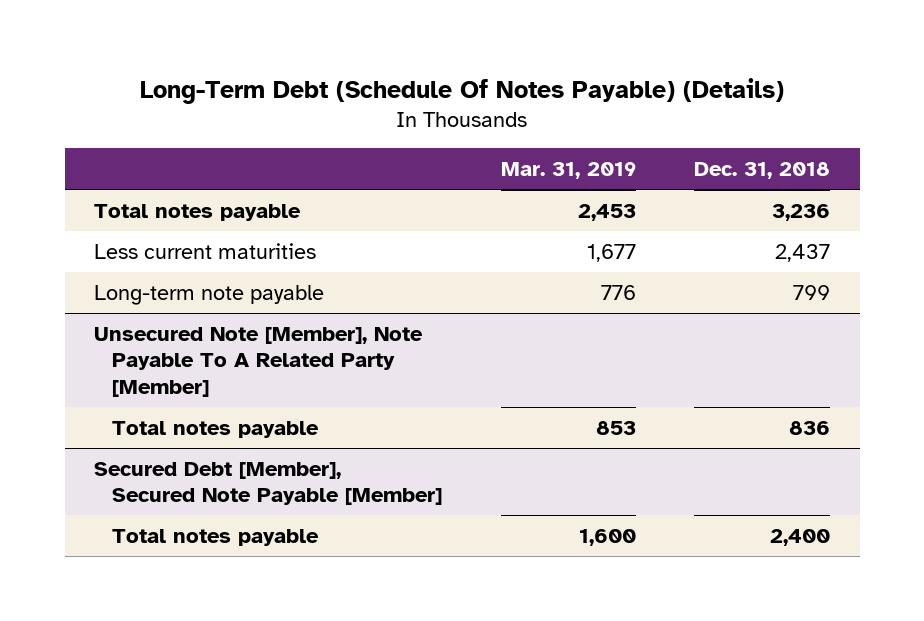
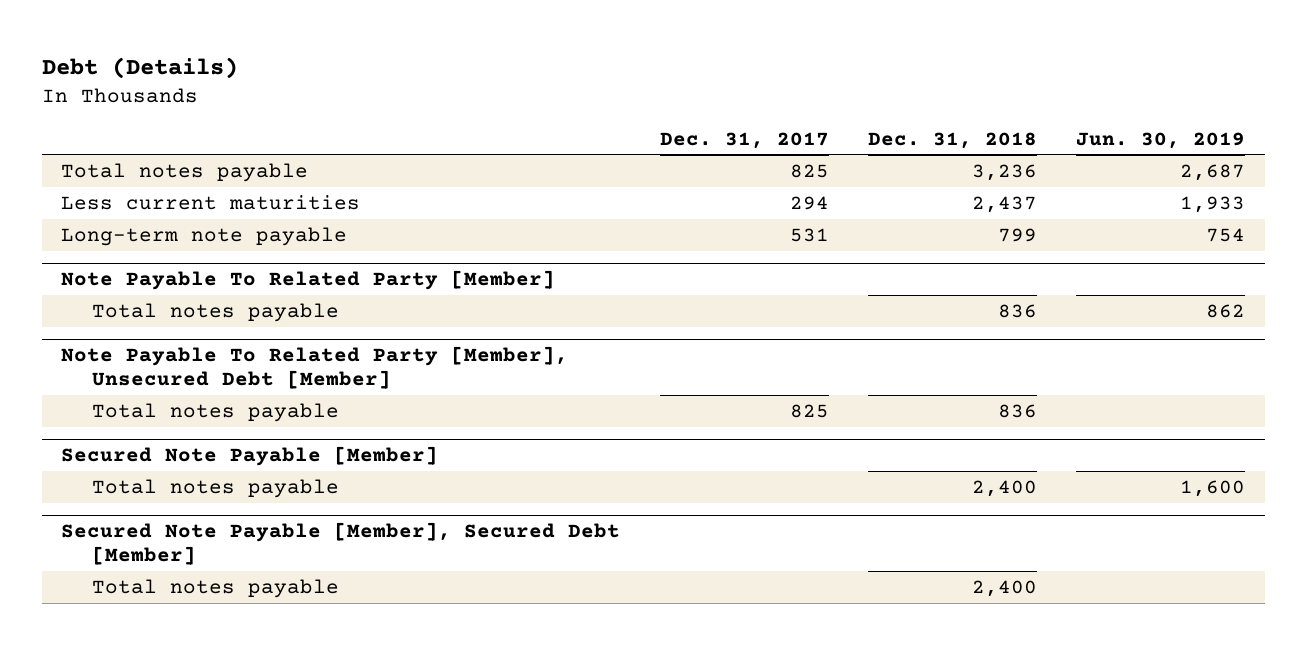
[140,77,785,104] Long-Term Debt (Schedule Of Notes Payable) (Details) -> [41,56,238,79] Debt (Details)
[500,162,636,180] Mar. 31, 2019 -> none
none -> [659,131,829,149] Dec. 31, 2017
none -> [1076,131,1246,149] Jun. 30, 2019
[93,326,423,397] Unsecured Note [Member], Note Payable To A Related Party [Member] -> [61,269,556,290] Note Payable To Related Party [Member]
none -> [61,345,569,390] Note Payable To Related Party [Member], Unsecured Debt [Member]
none -> [92,402,340,422] Total notes payable
[93,461,443,506] Secured Debt [Member], Secured Note Payable [Member] -> [61,445,439,466] Secured Note Payable [Member]
none -> [61,521,621,566] Secured Note Payable [Member], Secured Debt [Member]
none -> [92,578,340,598] Total notes payable

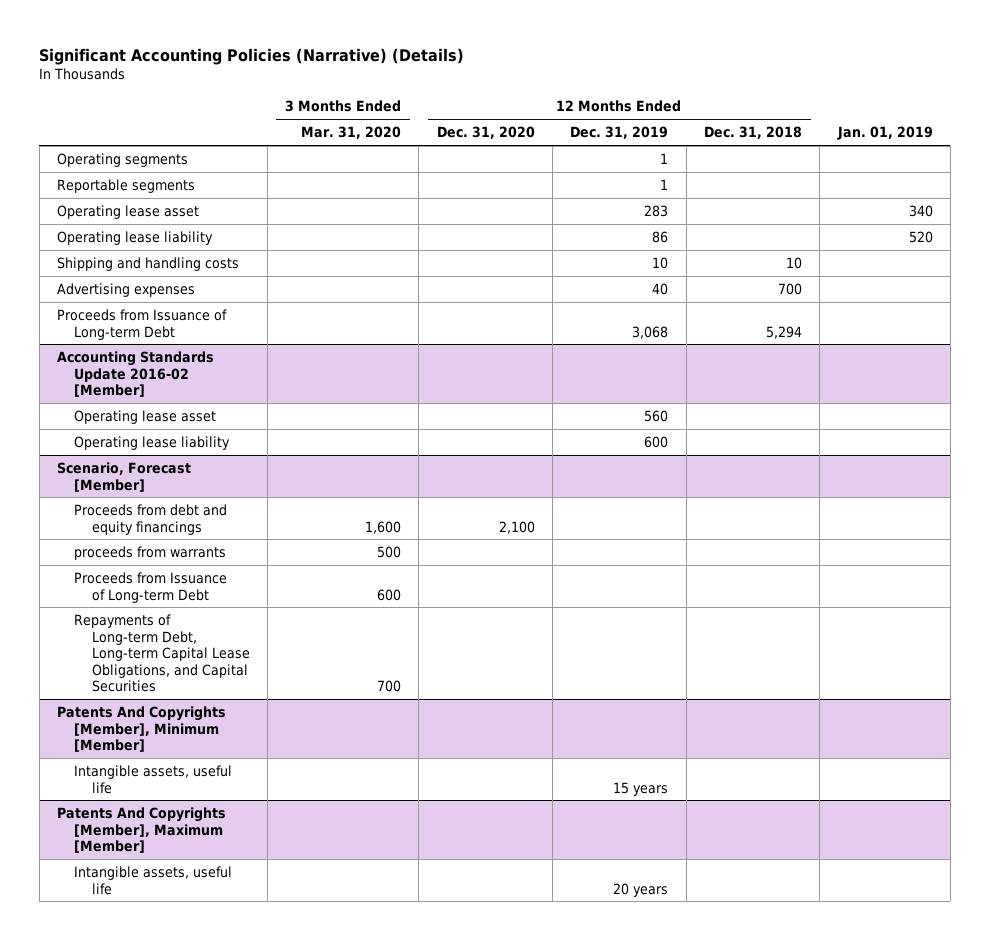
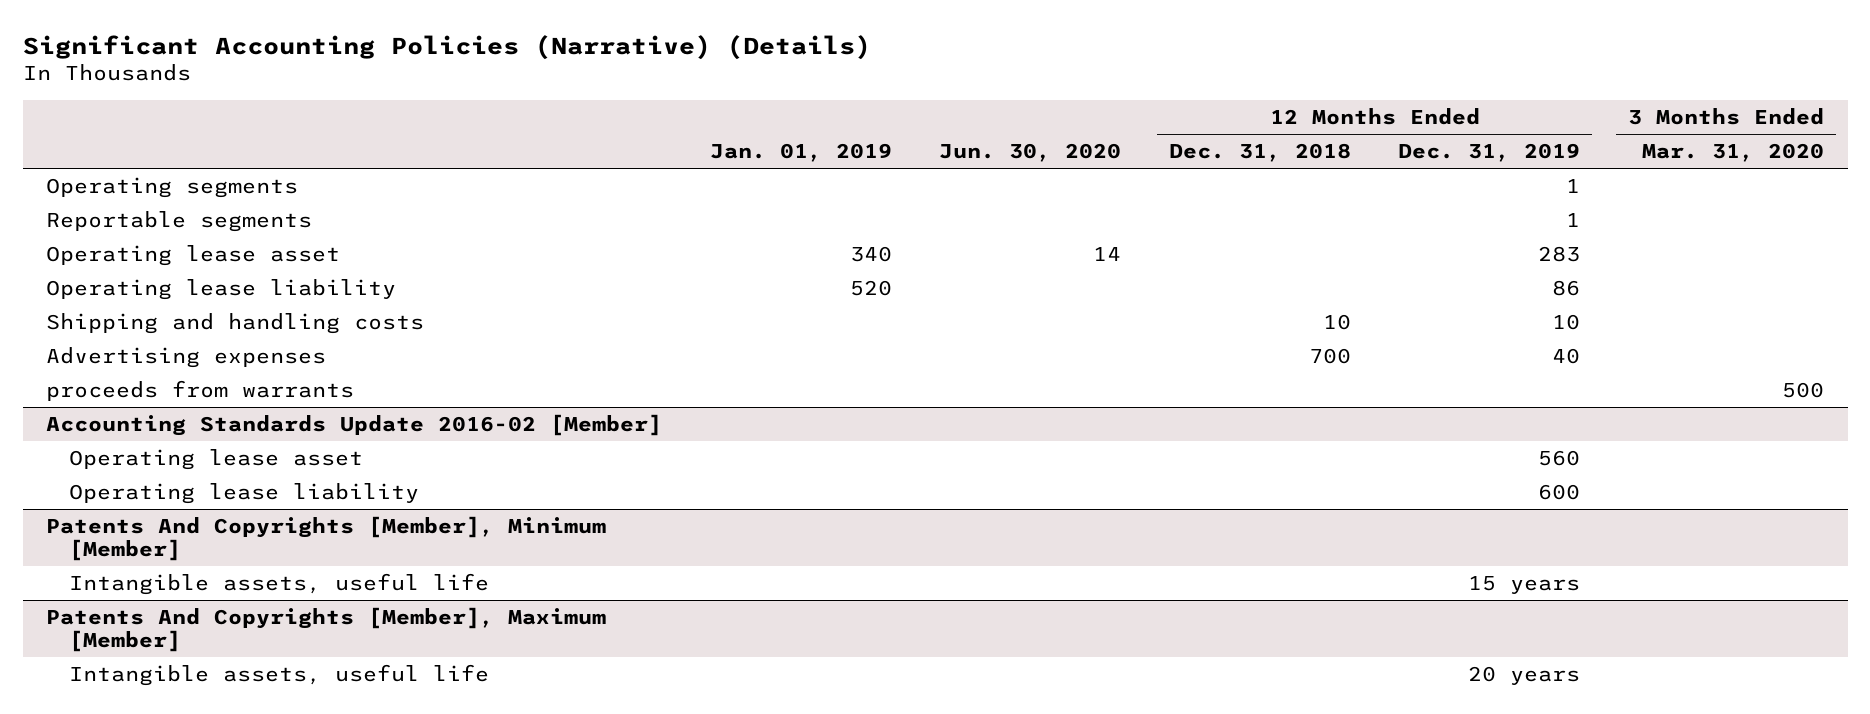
[436,126,535,140] Dec. 31, 2020 -> none
none -> [939,142,1122,162] Jun. 30, 2020
[56,309,227,340] Proceeds from Issuance of Long-term Debt -> none
none -> [46,379,355,401] proceeds from warrants
[56,462,191,492] Scenario, Forecast [Member] -> none
[74,504,228,535] Proceeds from debt and equity financings -> none
[74,546,227,561] proceeds from warrants -> none
[74,572,228,603] Proceeds from Issuance of Long-term Debt -> none
[74,614,250,692] Repayments of Long-term Debt, Long-term Capital Lease Obligations, and Capital Securities -> none

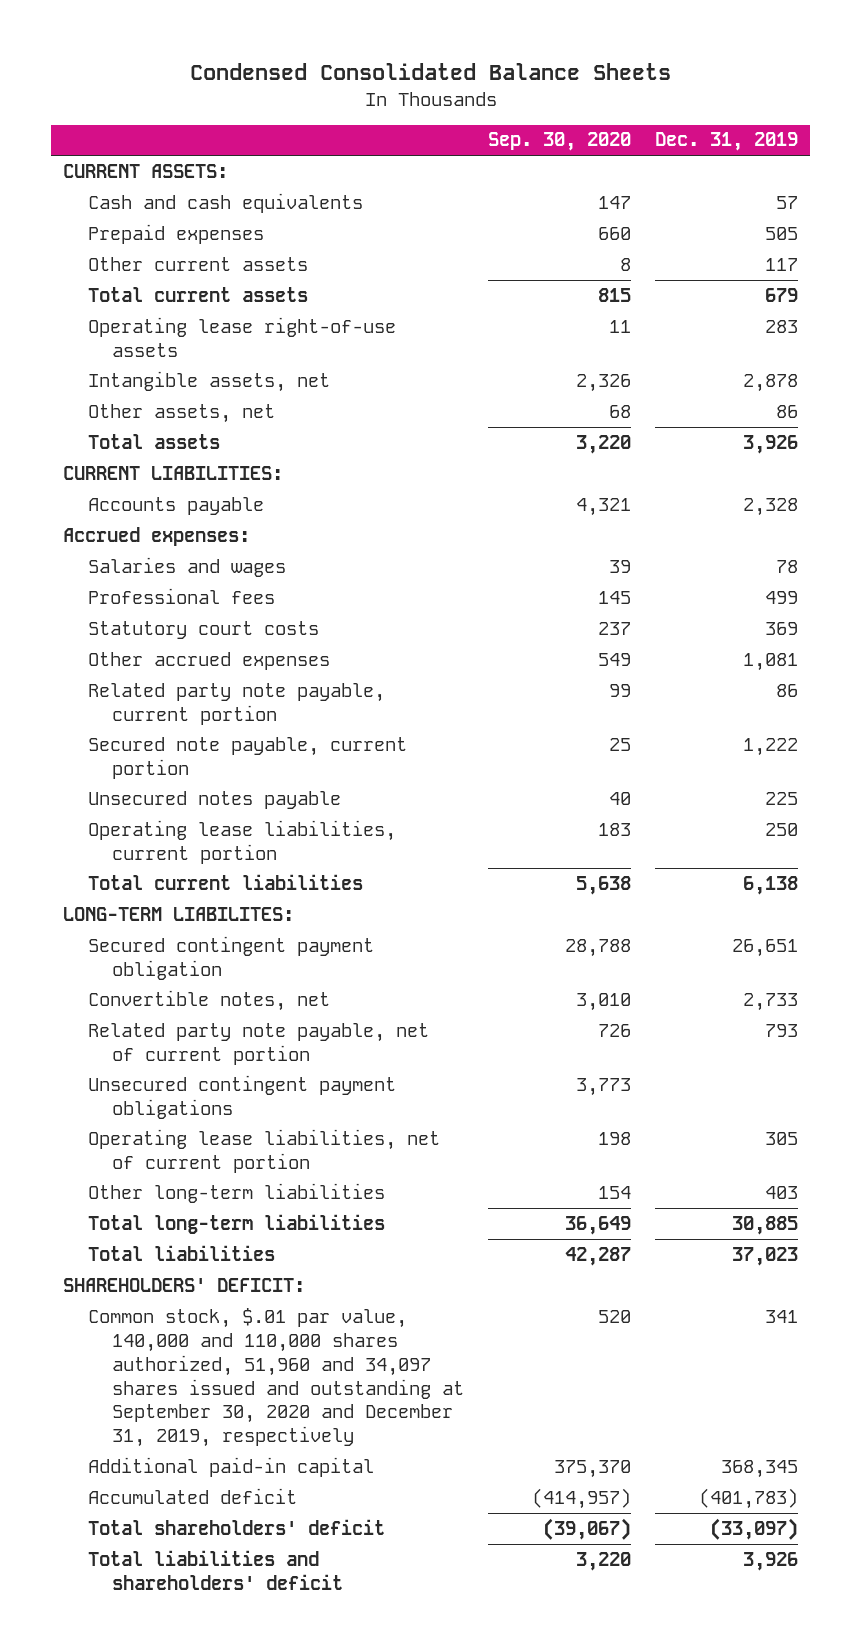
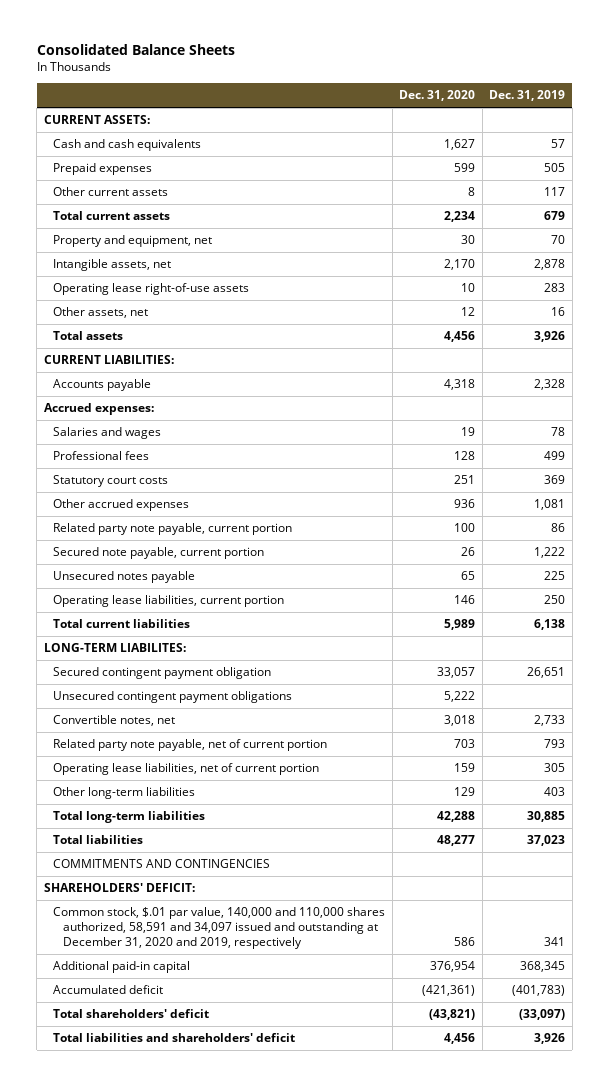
[189,63,671,81] Condensed Consolidated Balance Sheets -> [36,44,235,56] Consolidated Balance Sheets
[487,132,631,152] Sep. 30, 2020 -> none
none -> [399,90,476,102] Dec. 31, 2020
none -> [53,235,213,248] Property and equipment, net
[87,316,396,357] Operating lease right-of-use assets -> [53,283,250,296] Operating lease right-of-use assets
[775,404,798,418] 86 -> [551,307,566,317] 16
[87,1074,396,1119] Unsecured contingent payment obligations -> [53,691,293,704] Unsecured contingent payment obligations
none -> [53,859,271,869] COMMITMENTS AND CONTINGENCIES
[87,1307,464,1448] Common stock, $.01 par value, 140,000 and 110,000 shares authorized, 51,960 and 34,097 shares issued and outstanding at September 30, 2020 and December 31, 2019, respectively -> [53,907,386,949] Common stock, $.01 par value, 140,000 and 110,000 shares authorized, 58,591 and 34,097 issued and outstanding at December 31, 2020 and 2019, respectively

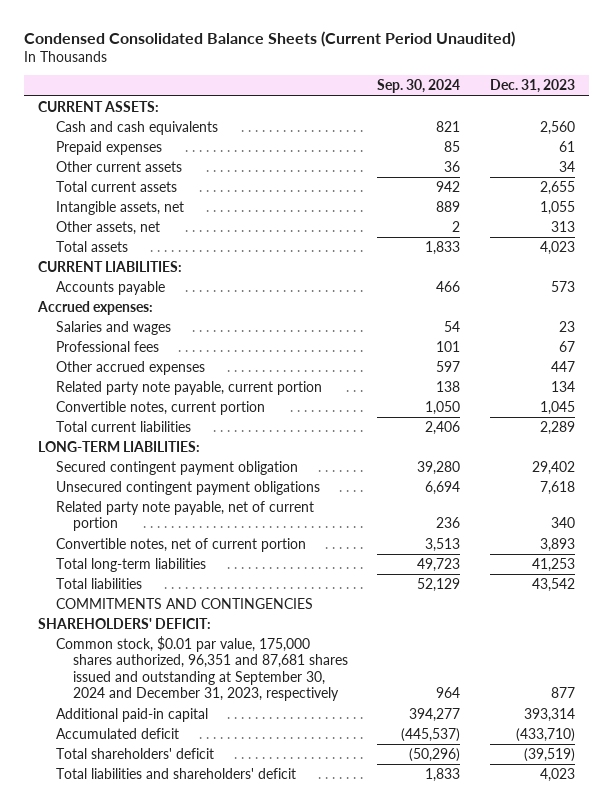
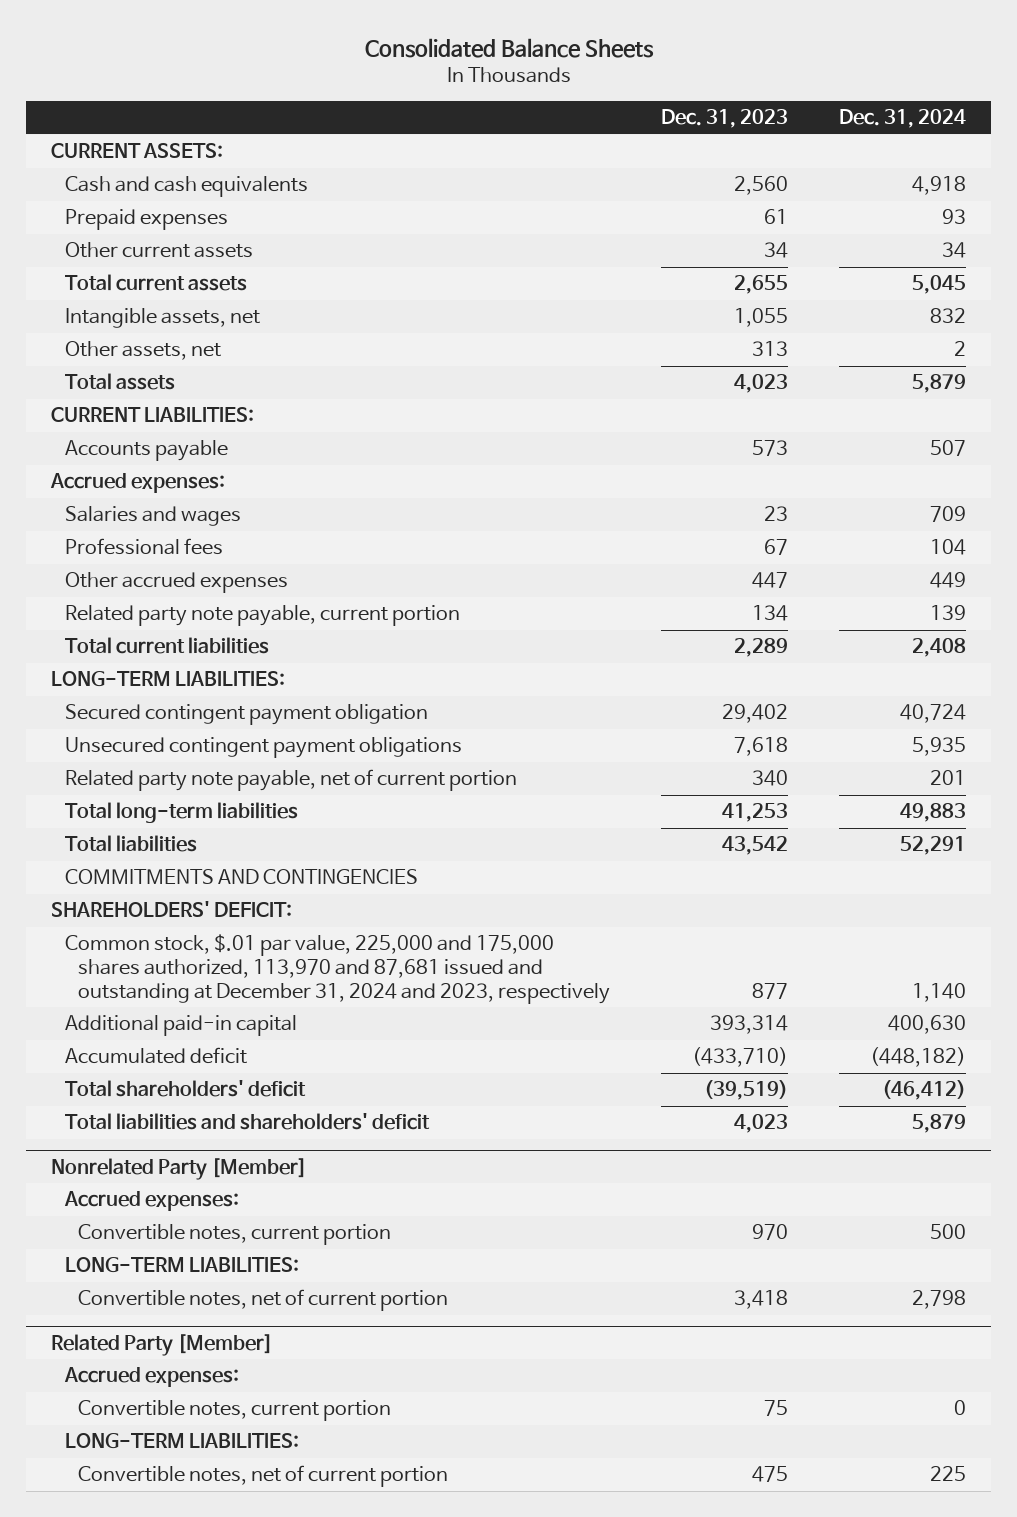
[23,31,515,48] Condensed Consolidated Balance Sheets (Current Period Unaudited) -> [364,37,654,58] Consolidated Balance Sheets
[377,79,461,94] Sep. 30, 2024 -> none
none -> [838,109,966,129] Dec. 31, 2024
[55,400,265,415] Convertible notes, current portion -> none
[55,537,306,552] Convertible notes, net of current portion -> none
[55,635,348,702] Common stock, $0.01 par value, 175,000 shares authorized, 96,351 and 87,681 shares issued and outstanding at September 30, 2024 and December 31, 2023, respectively -> [64,934,611,1004] Common stock, $.01 par value, 225,000 and 175,000 shares authorized, 113,970 and 87,681 issued and outstanding at December 31, 2024 and 2023, respectively
none -> [51,1158,308,1181] Nonrelated Party [Member]
none -> [63,1191,239,1212] Accrued expenses:
none -> [78,1224,392,1246] Convertible notes, current portion
none -> [64,1257,299,1274] LONG-TERM LIABILITIES:
none -> [78,1289,449,1312] Convertible notes, net of current portion
none -> [51,1334,274,1357] Related Party [Member]
none -> [63,1367,239,1388] Accrued expenses:
none -> [78,1400,392,1422] Convertible notes, current portion
none -> [64,1433,299,1450] LONG-TERM LIABILITIES:
none -> [78,1465,449,1488] Convertible notes, net of current portion

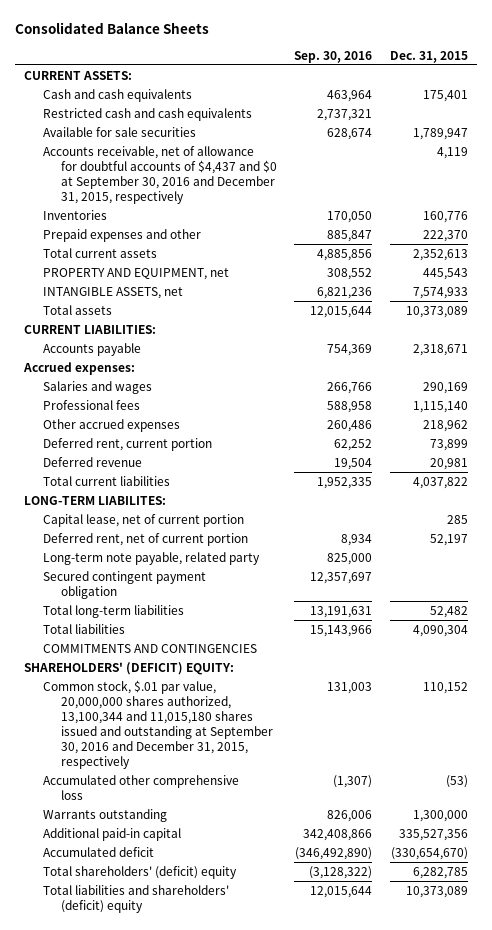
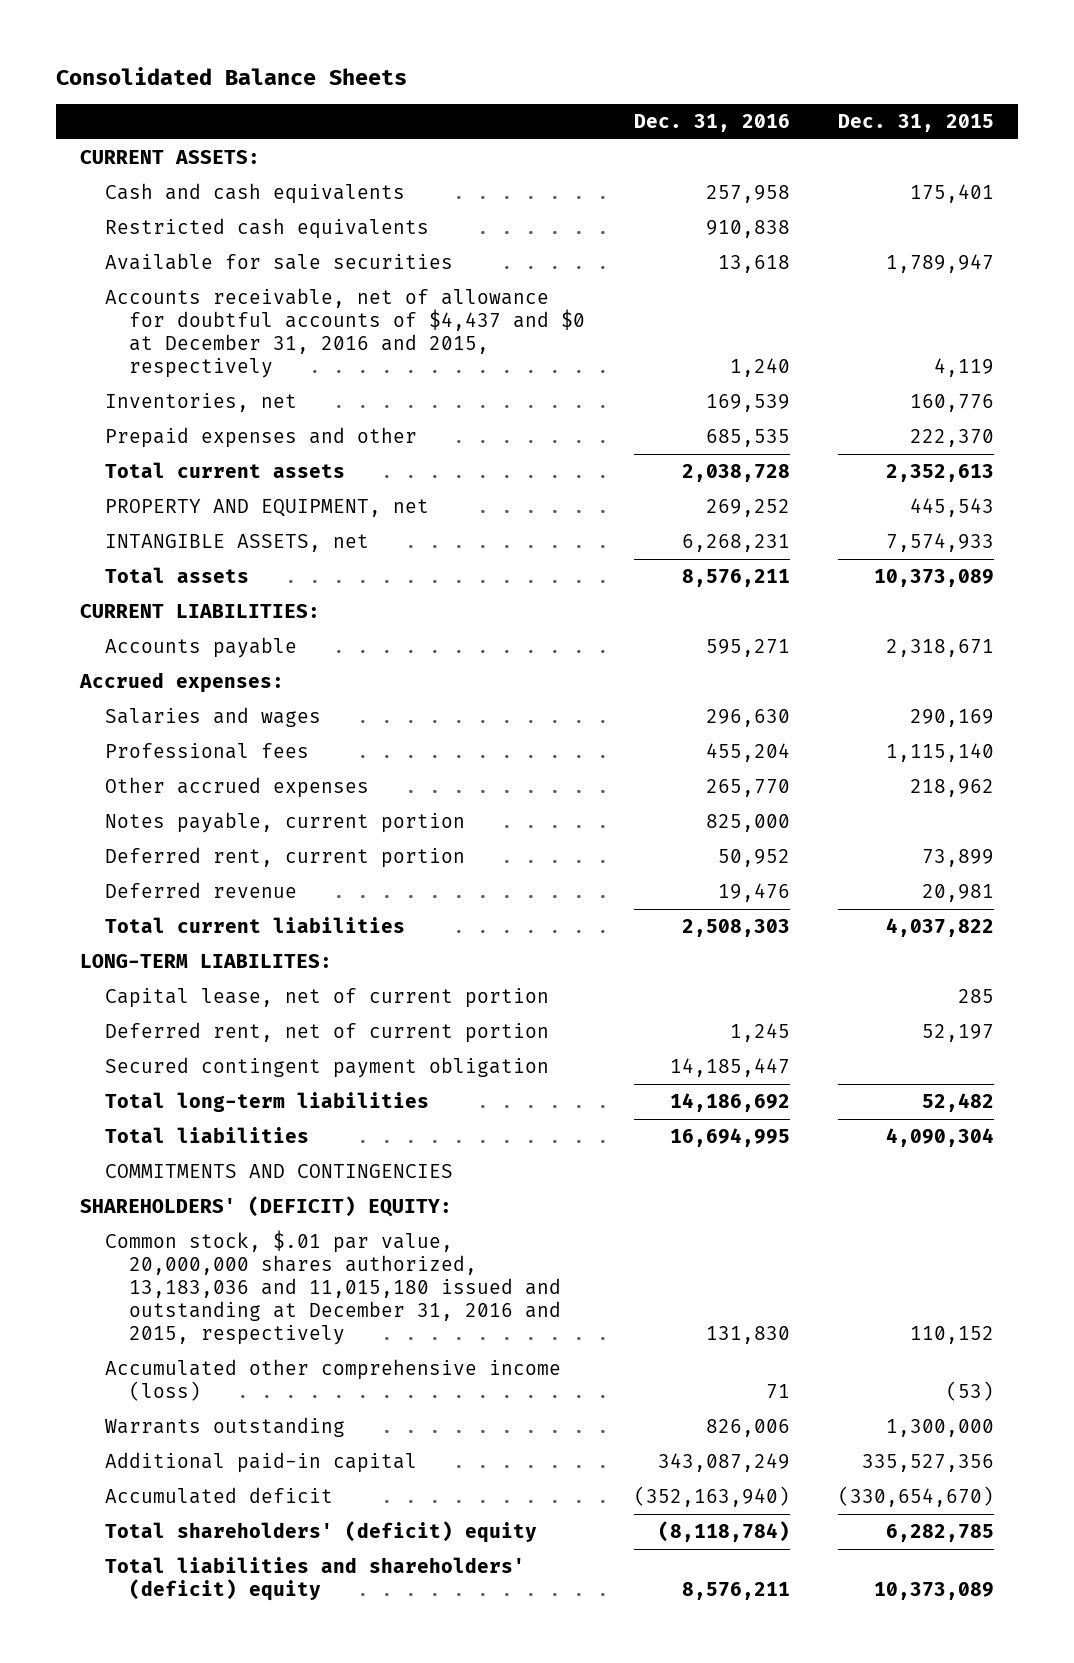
[294,50,373,63] Sep. 30, 2016 -> none
none -> [633,113,790,132] Dec. 31, 2016
[42,107,252,121] Restricted cash and cash equivalents -> [104,217,429,239] Restricted cash equivalents
[42,145,278,205] Accounts receivable, net of allowance for doubtful accounts of $4,437 and $0 at September 30, 2016 and December 31, 2015, respectively -> [104,287,586,379] Accounts receivable, net of allowance for doubtful accounts of $4,437 and $0 at December 31, 2016 and 2015, respectively
[42,209,107,220] Inventories -> [104,392,297,412] Inventories, net
none -> [104,811,465,833] Notes payable, current portion
[42,551,260,565] Long-term note payable, related party -> none
[42,679,274,770] Common stock, $.01 par value, 20,000,000 shares authorized, 13,100,344 and 11,015,180 shares issued and outstanding at September 30, 2016 and December 31, 2015, respectively -> [104,1229,562,1346] Common stock, $.01 par value, 20,000,000 shares authorized, 13,183,036 and 11,015,180 issued and outstanding at December 31, 2016 and 2015, respectively
[42,774,239,800] Accumulated other comprehensive loss -> [104,1358,561,1402] Accumulated other comprehensive income (loss)

